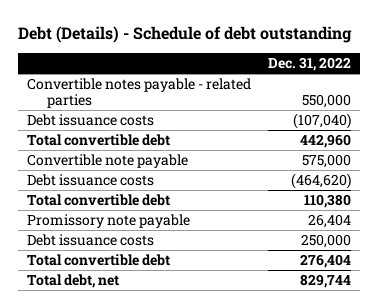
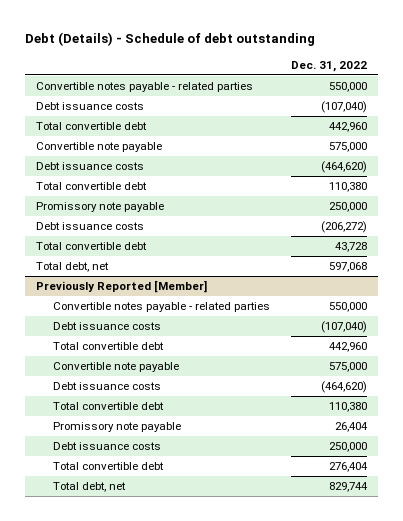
none -> [35,202,164,213] Promissory note payable
none -> [35,222,144,231] Debt issuance costs
none -> [35,242,147,251] Total convertible debt
none -> [35,262,109,273] Total debt, net
none -> [35,280,207,294] Previously Reported [Member]
none -> [53,302,271,313] Convertible notes payable - related parties
none -> [53,322,162,331] Debt issuance costs
none -> [53,342,165,351] Total convertible debt
none -> [53,362,180,373] Convertible note payable
none -> [53,382,162,391] Debt issuance costs
none -> [53,402,165,411] Total convertible debt

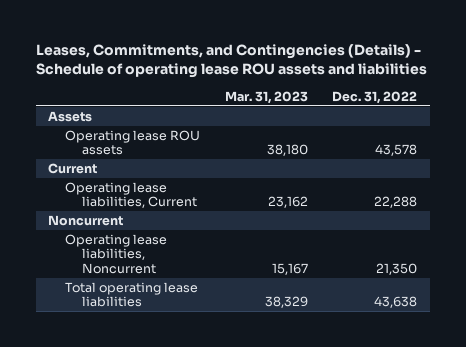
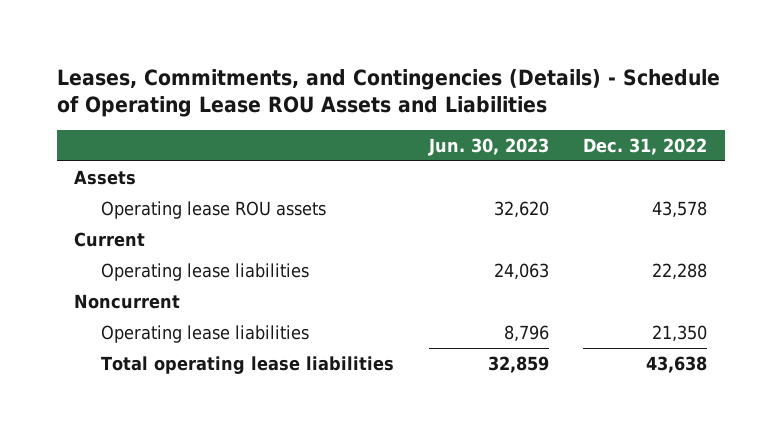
[35,44,427,79] Leases, Commitments, and Contingencies (Details) - Schedule of operating lease ROU assets and liabilities -> [57,68,721,118] Leases, Commitments, and Contingencies (Details) - Schedule of Operating Lease ROU Assets and Liabilities
[224,90,308,104] Mar. 31, 2023 -> none
none -> [427,137,549,156] Jun. 30, 2023
[64,181,197,209] Operating lease liabilities, Current -> [101,263,310,282] Operating lease liabilities
[64,233,167,274] Operating lease liabilities, Noncurrent -> [101,325,310,344] Operating lease liabilities

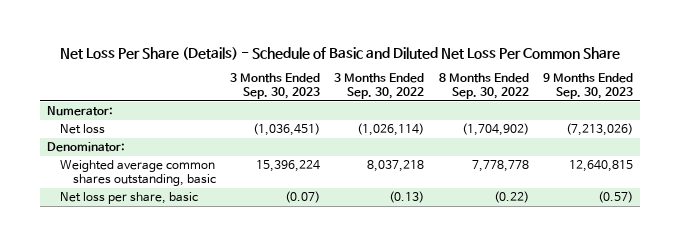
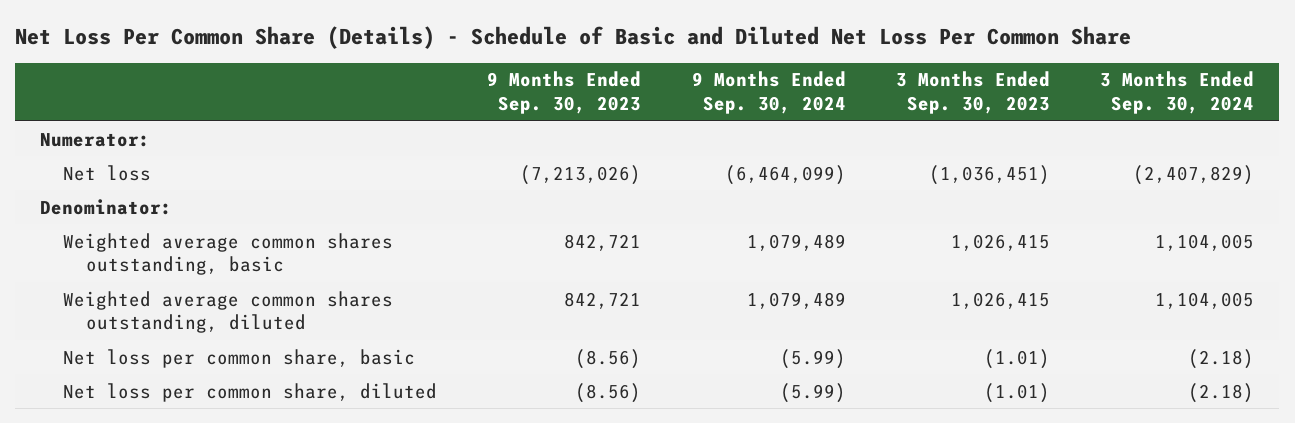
[59,46,620,60] Net Loss Per Share (Details) - Schedule of Basic and Diluted Net Loss Per Common Share -> [15,26,1132,50] Net Loss Per Common Share (Details) - Schedule of Basic and Diluted Net Loss Per Common Share
[334,73,425,100] 3 Months Ended Sep. 30, 2022 -> none
[438,73,529,100] 8 Months Ended Sep. 30, 2022 -> none
none -> [691,71,846,115] 9 Months Ended Sep. 30, 2024
none -> [1100,71,1255,115] 3 Months Ended Sep. 30, 2024
[256,160,321,173] 15,396,224 -> [951,233,1051,251] 1,026,415
[568,160,633,173] 12,640,815 -> [564,233,642,251] 842,721
none -> [63,290,394,334] Weighted average common shares outstanding, diluted
[59,192,198,205] Net loss per share, basic -> [63,348,416,368] Net loss per common share, basic
[285,191,321,204] (0.07) -> [984,348,1051,369] (1.01)
[597,191,633,204] (0.57) -> [575,348,642,369] (8.56)
none -> [63,382,438,402] Net loss per common share, diluted

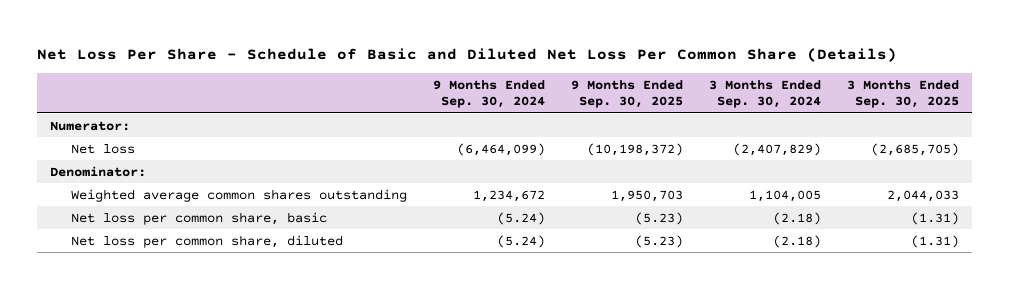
[15,26,1132,50] Net Loss Per Common Share (Details) - Schedule of Basic and Diluted Net Loss Per Common Share -> [36,47,897,62] Net Loss Per Share - Schedule of Basic and Diluted Net Loss Per Common Share (Details)
[487,71,642,115] 9 Months Ended Sep. 30, 2023 -> none
[896,71,1051,115] 3 Months Ended Sep. 30, 2023 -> none
none -> [570,79,683,109] 9 Months Ended Sep. 30, 2025
none -> [846,79,959,109] 3 Months Ended Sep. 30, 2025
[63,290,394,334] Weighted average common shares outstanding, diluted -> none
[63,232,394,276] Weighted average common shares outstanding, basic -> [70,188,407,202] Weighted average common shares outstanding
[746,233,846,251] 1,079,489 -> [472,189,545,202] 1,234,672
[779,348,846,369] (5.99) -> [496,211,545,225] (5.24)
[779,382,846,403] (5.99) -> [496,234,545,248] (5.24)

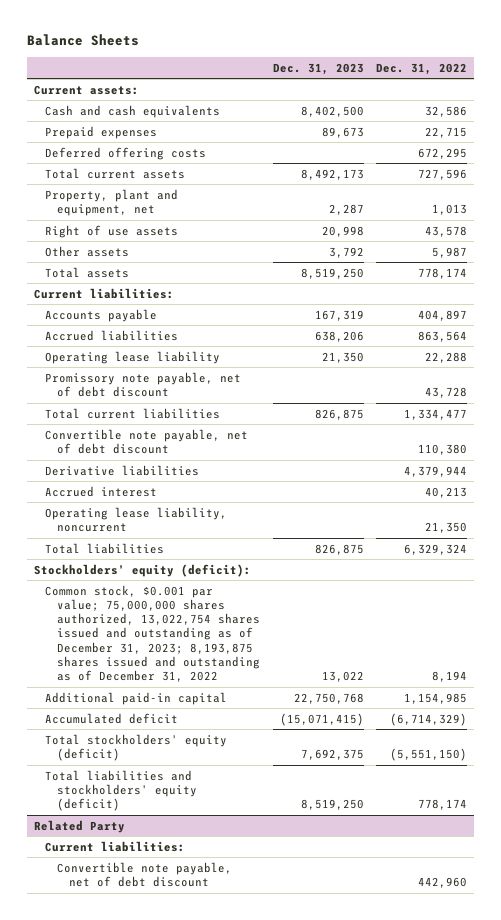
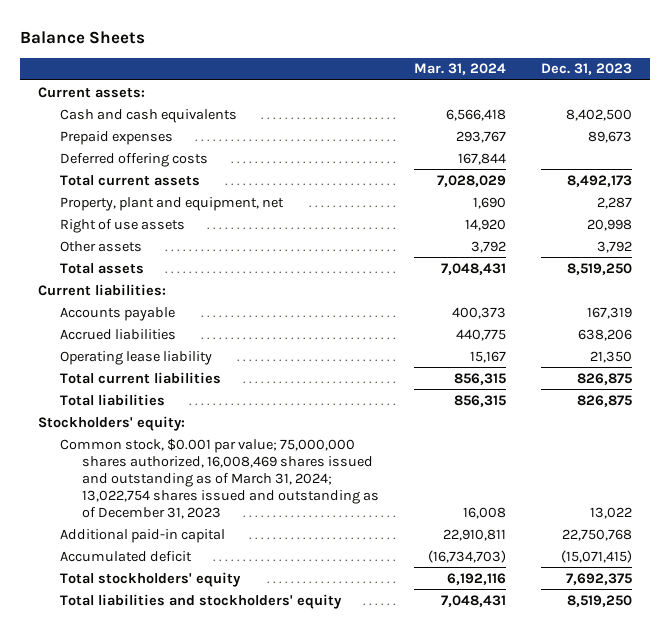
[376,62,468,75] Dec. 31, 2022 -> none
none -> [413,63,506,76] Mar. 31, 2024
[45,371,242,397] Promissory note payable, net of debt discount -> none
[45,428,249,454] Convertible note payable, net of debt discount -> none
[45,464,200,476] Derivative liabilities -> none
[45,485,158,497] Accrued interest -> none
[45,506,228,532] Operating lease liability, noncurrent -> none
[33,563,251,577] Stockholders' equity (deficit): -> [37,415,185,431] Stockholders' equity:
[45,584,261,682] Common stock, $0.001 par value; 75,000,000 shares authorized, 13,022,754 shares issued and outstanding as of December 31, 2023; 8,193,875 shares issued and outstanding as of December 31, 2022 -> [59,437,379,519] Common stock, $0.001 par value; 75,000,000 shares authorized, 16,008,469 shares issued and outstanding as of March 31, 2024; 13,022,754 shares issued and outstanding as of December 31, 2023
[33,819,125,833] Related Party -> none
[45,840,186,852] Current liabilities: -> none
[57,861,233,887] Convertible note payable, net of debt discount -> none
[45,733,228,761] Total stockholders' equity (deficit) -> [59,571,241,587] Total stockholders' equity
[45,769,198,812] Total liabilities and stockholders' equity (deficit) -> [59,593,342,609] Total liabilities and stockholders' equity

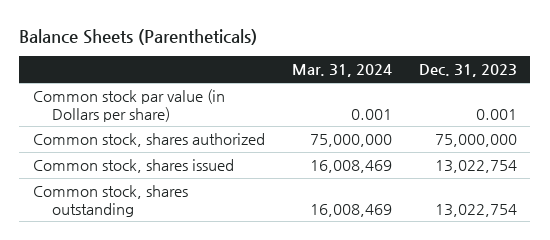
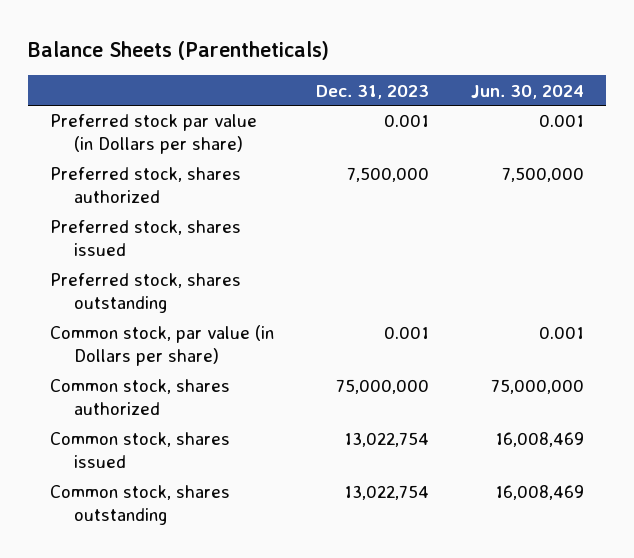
[291,64,392,78] Mar. 31, 2024 -> none
none -> [471,84,585,99] Jun. 30, 2024
none -> [49,114,257,154] Preferred stock par value (in Dollars per share)
none -> [49,167,241,203] Preferred stock, shares authorized
none -> [49,220,241,256] Preferred stock, shares issued
none -> [49,273,241,313] Preferred stock, shares outstanding
[32,88,225,122] Common stock par value (in Dollars per share) -> [49,325,274,366] Common stock, par value (in Dollars per share)

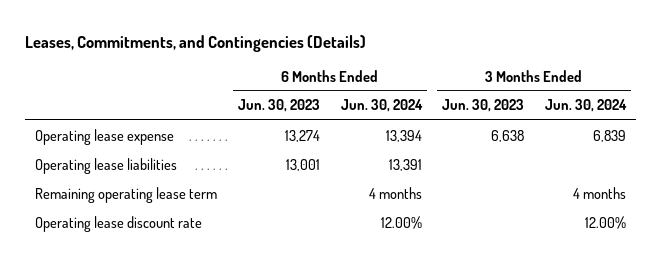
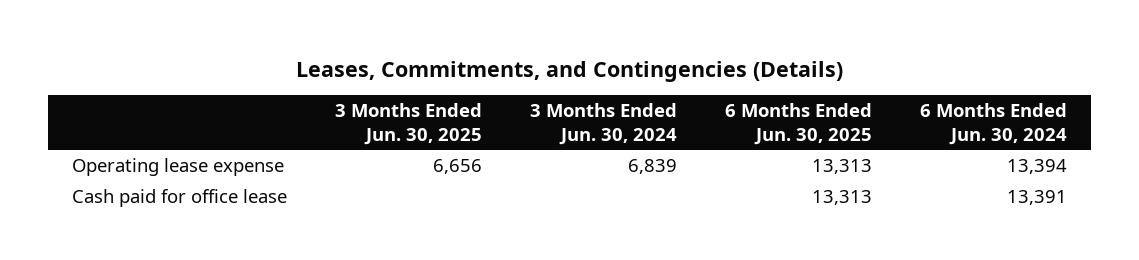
[238,99,321,113] Jun. 30, 2023 -> none
[442,99,525,113] Jun. 30, 2023 -> none
none -> [335,103,483,145] 3 Months Ended Jun. 30, 2025
none -> [725,103,873,145] 6 Months Ended Jun. 30, 2025
[35,186,218,203] Remaining operating lease term -> none
[35,215,203,232] Operating lease discount rate -> none
[35,157,178,174] Operating lease liabilities -> [72,188,288,207] Cash paid for office lease

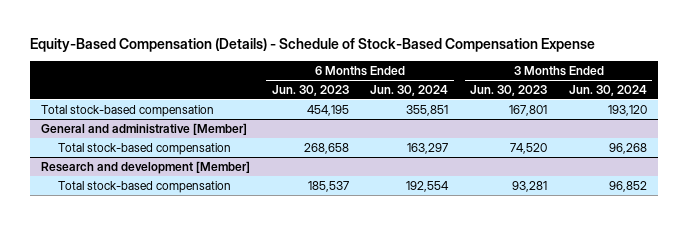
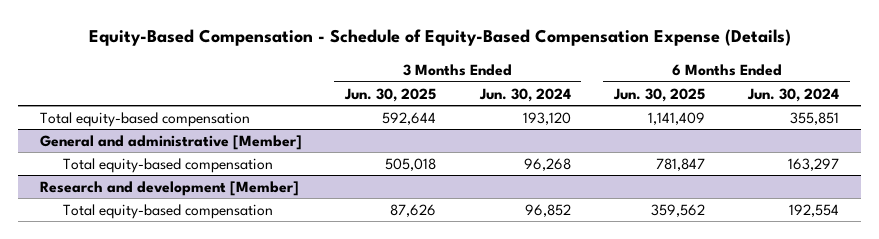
[30,38,596,53] Equity-Based Compensation (Details) - Schedule of Stock-Based Compensation Expense -> [88,29,791,47] Equity-Based Compensation - Schedule of Equity-Based Compensation Expense (Details)
[271,84,349,96] Jun. 30, 2023 -> none
[470,84,548,96] Jun. 30, 2023 -> none
none -> [344,87,437,102] Jun. 30, 2025
none -> [612,87,705,102] Jun. 30, 2025
[41,104,215,117] Total stock-based compensation -> [39,111,250,127] Total equity-based compensation
[57,142,231,155] Total stock-based compensation -> [63,157,274,173] Total equity-based compensation
[57,180,231,193] Total stock-based compensation -> [63,203,274,219] Total equity-based compensation

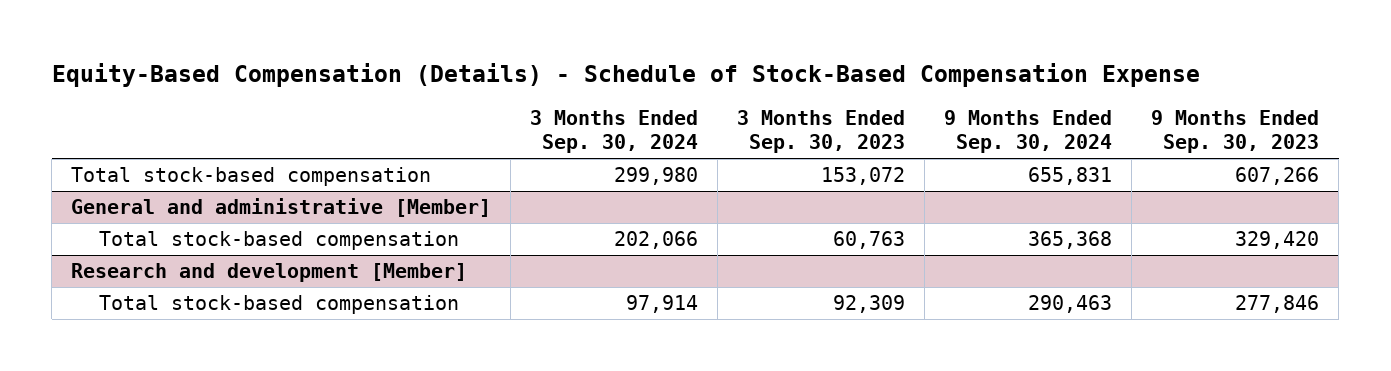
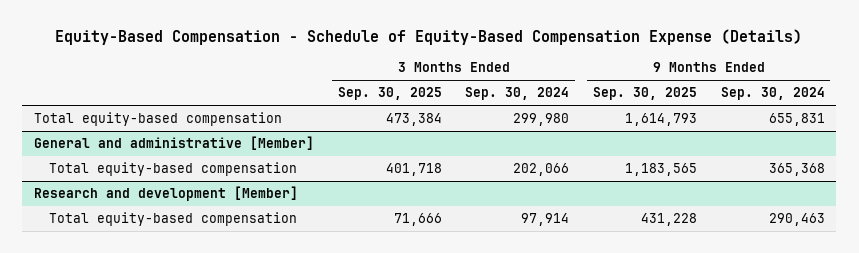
[51,63,1200,88] Equity-Based Compensation (Details) - Schedule of Stock-Based Compensation Expense -> [55,29,803,46] Equity-Based Compensation - Schedule of Equity-Based Compensation Expense (Details)
[737,110,906,153] 3 Months Ended Sep. 30, 2023 -> none
[1151,110,1320,153] 9 Months Ended Sep. 30, 2023 -> none
none -> [337,87,442,101] Sep. 30, 2025
none -> [592,87,697,101] Sep. 30, 2025
[71,167,432,187] Total stock-based compensation -> [34,112,283,127] Total equity-based compensation
[99,231,460,251] Total stock-based compensation -> [48,162,297,177] Total equity-based compensation
[99,295,460,315] Total stock-based compensation -> [48,212,297,227] Total equity-based compensation

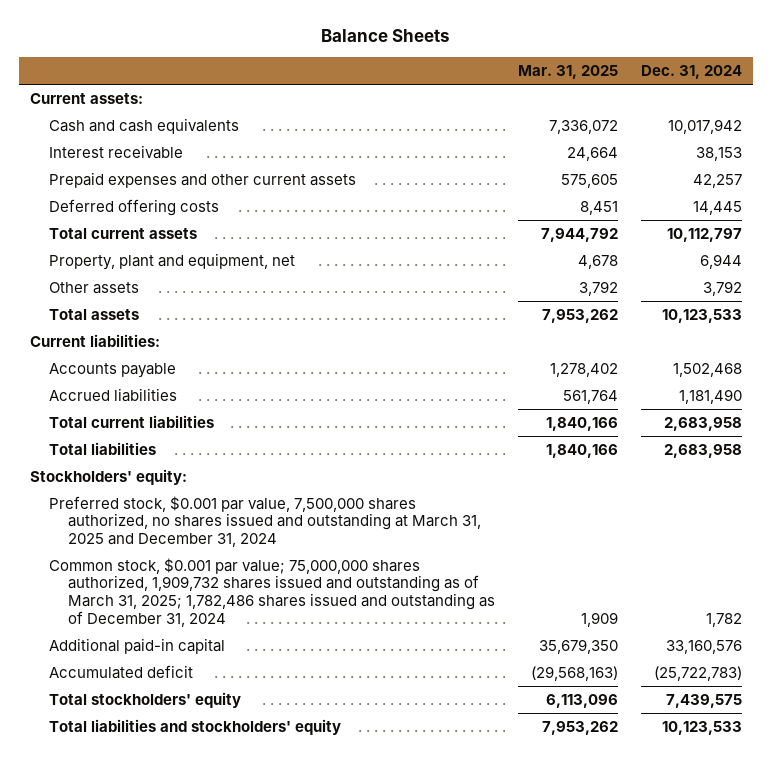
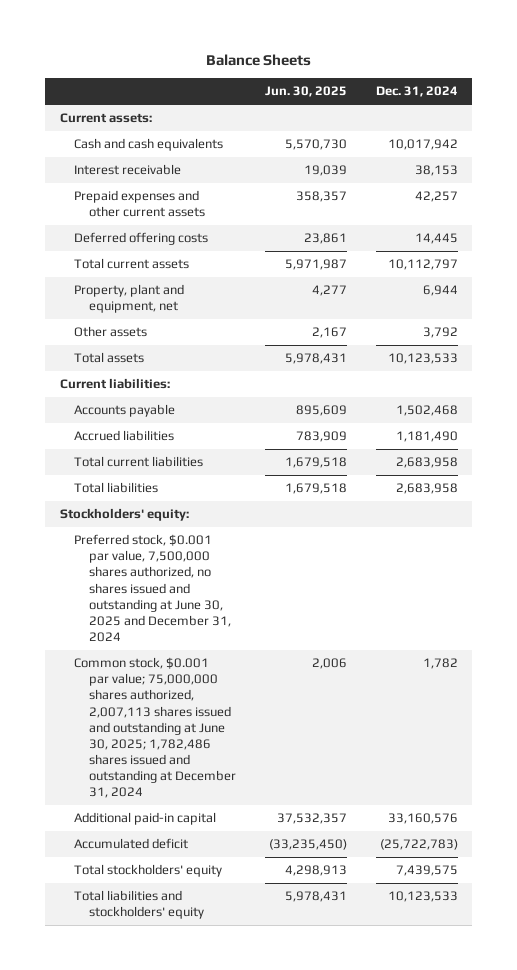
[517,65,618,80] Mar. 31, 2025 -> none
none -> [264,86,347,98] Jun. 30, 2025
[49,495,482,548] Preferred stock, $0.001 par value, 7,500,000 shares authorized, no shares issued and outstanding at March 31, 2025 and December 31, 2024 -> [74,534,231,642] Preferred stock, $0.001 par value, 7,500,000 shares authorized, no shares issued and outstanding at June 30, 2025 and December 31, 2024
[49,557,496,627] Common stock, $0.001 par value; 75,000,000 shares authorized, 1,909,732 shares issued and outstanding as of March 31, 2025; 1,782,486 shares issued and outstanding as of December 31, 2024 -> [74,657,236,799] Common stock, $0.001 par value; 75,000,000 shares authorized, 2,007,113 shares issued and outstanding at June 30, 2025; 1,782,486 shares issued and outstanding at December 31, 2024

